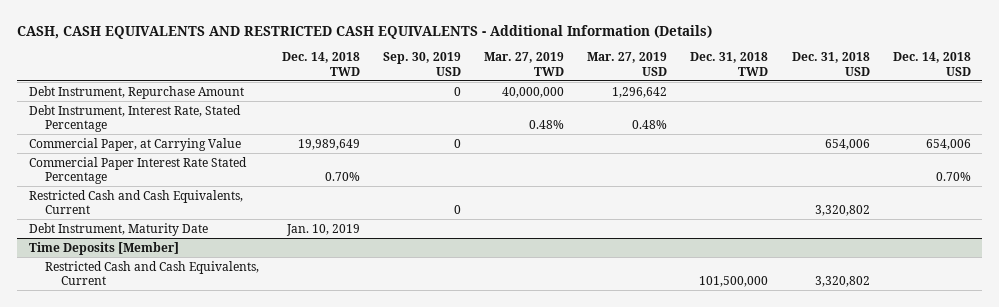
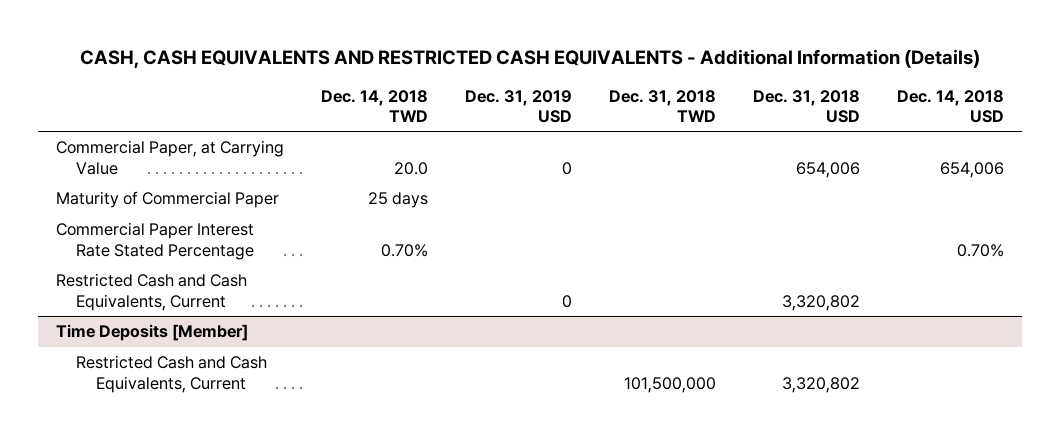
[383,51,462,76] Sep. 30, 2019 USD -> none
[484,51,565,76] Mar. 27, 2019 TWD -> none
[587,51,668,76] Mar. 27, 2019 USD -> none
none -> [465,89,573,123] Dec. 31, 2019 USD
[28,85,244,99] Debt Instrument, Repurchase Amount -> none
[28,104,241,133] Debt Instrument, Interest Rate, Stated Percentage -> none
[297,138,360,150] 19,989,649 -> [394,161,429,175] 20.0
none -> [56,191,280,209] Maturity of Commercial Paper
[28,222,208,236] Debt Instrument, Maturity Date -> none

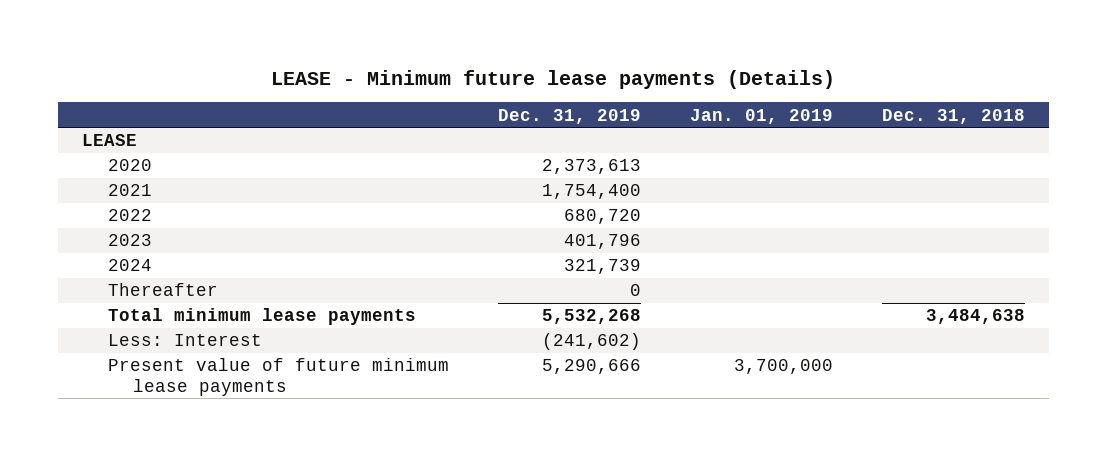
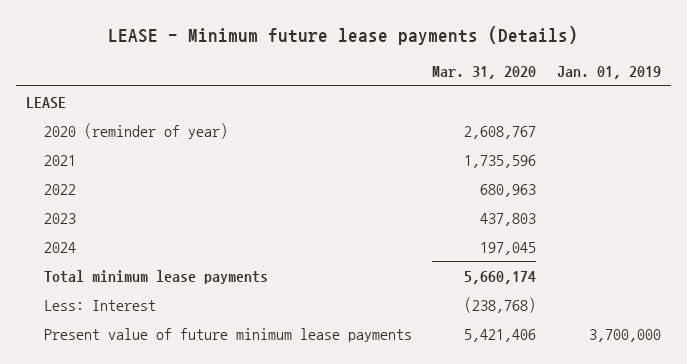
[497,108,641,124] Dec. 31, 2019 -> none
[881,108,1025,124] Dec. 31, 2018 -> none
none -> [432,66,537,80] Mar. 31, 2020
[107,159,152,172] 2020 -> [43,122,228,139] 2020 (reminder of year)
[107,283,218,297] Thereafter -> none

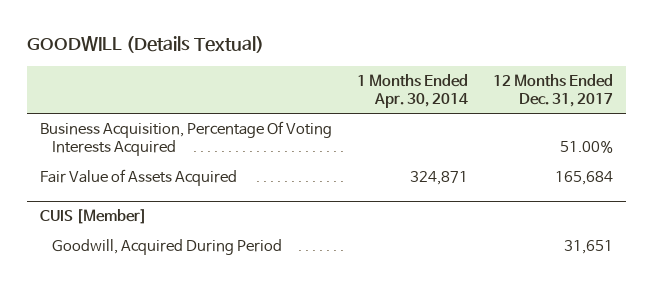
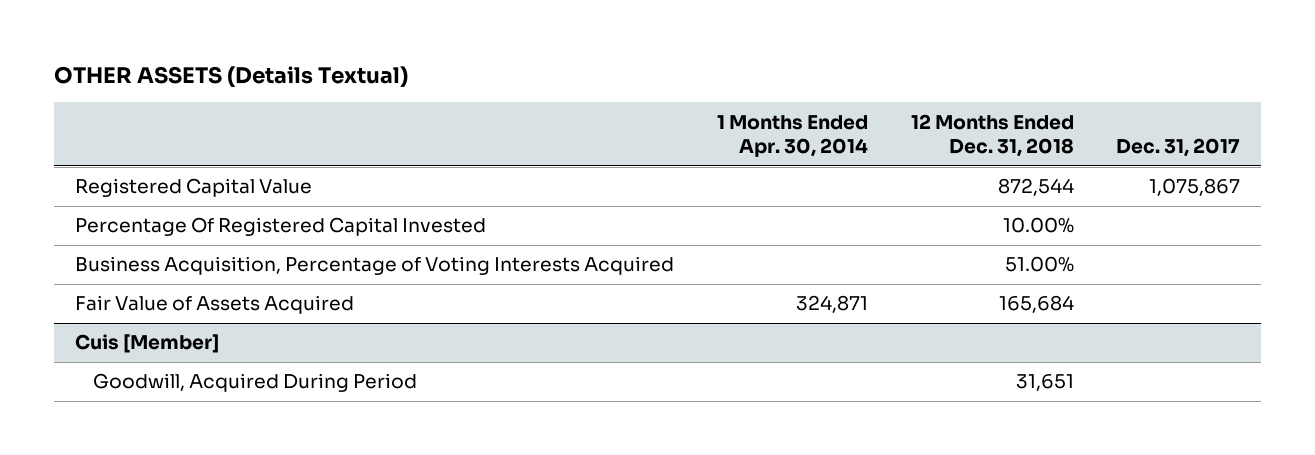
[26,36,264,54] GOODWILL (Details Textual) -> [54,66,409,88] OTHER ASSETS (Details Textual)
[493,73,614,107] 12 Months Ended Dec. 31, 2017 -> none
none -> [910,113,1074,157] 12 Months Ended Dec. 31, 2018
none -> [1116,137,1241,157] Dec. 31, 2017
none -> [75,178,313,198] Registered Capital Value
none -> [75,217,487,237] Percentage Of Registered Capital Invested
[39,121,332,157] Business Acquisition, Percentage Of Voting Interests Acquired -> [75,256,675,276] Business Acquisition, Percentage of Voting Interests Acquired
[39,209,147,225] CUIS [Member] -> [75,334,220,354] Cuis [Member]

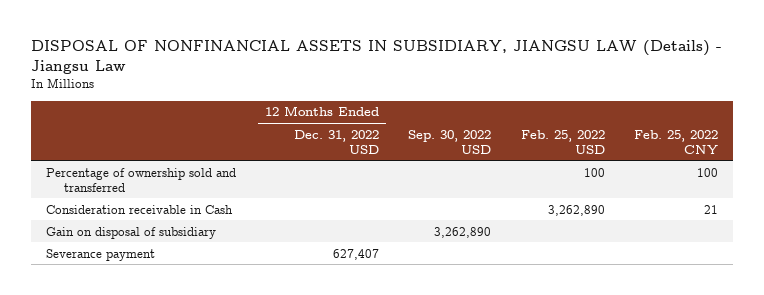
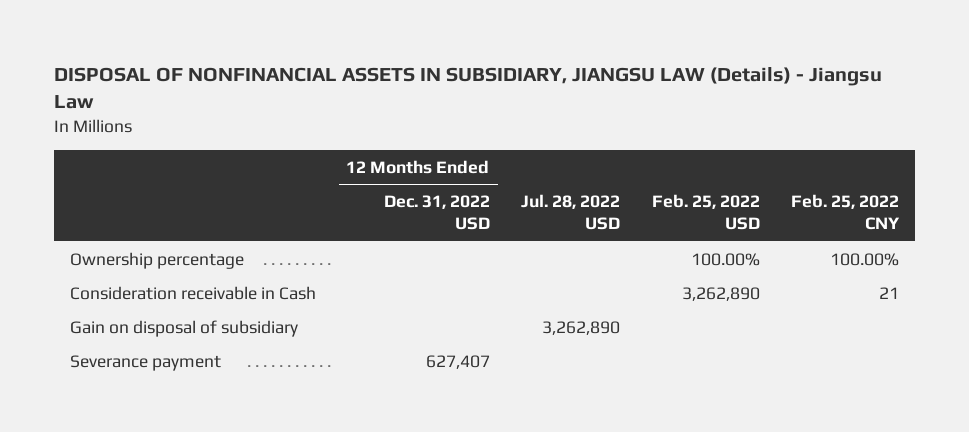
[408,129,492,154] Sep. 30, 2022 USD -> none
none -> [521,194,621,231] Jul. 28, 2022 USD
[45,167,236,192] Percentage of ownership sold and transferred -> none
none -> [69,251,244,269] Ownership percentage

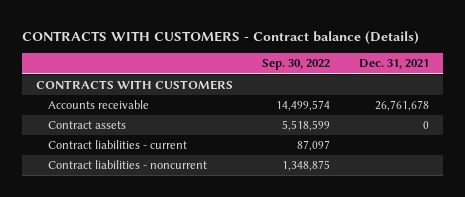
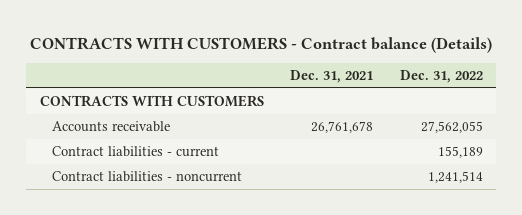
[262,59,331,71] Sep. 30, 2022 -> none
none -> [399,70,483,84] Dec. 31, 2022
[48,121,127,130] Contract assets -> none

